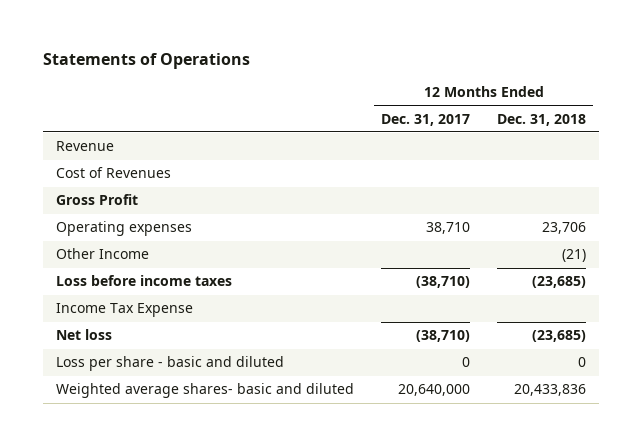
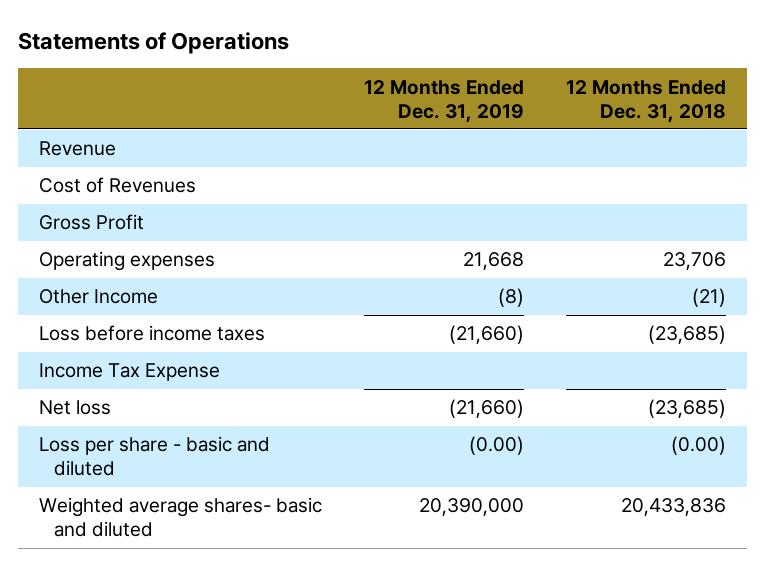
[381,113,471,126] Dec. 31, 2017 -> none
none -> [364,79,525,123] 12 Months Ended Dec. 31, 2019
[578,357,587,368] 0 -> [670,436,726,456] (0.00)

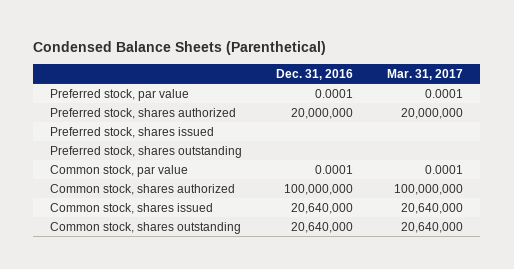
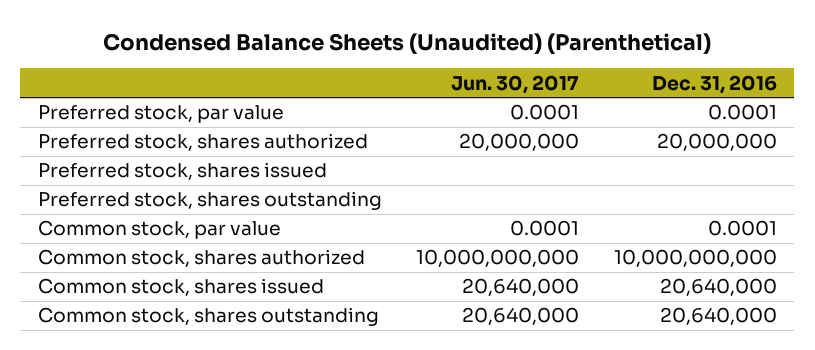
[33,41,327,56] Condensed Balance Sheets (Parenthetical) -> [103,32,712,54] Condensed Balance Sheets (Unaudited) (Parenthetical)
[387,68,464,80] Mar. 31, 2017 -> none
none -> [451,74,580,94] Jun. 30, 2017
[284,183,354,195] 100,000,000 -> [614,249,778,268] 10,000,000,000

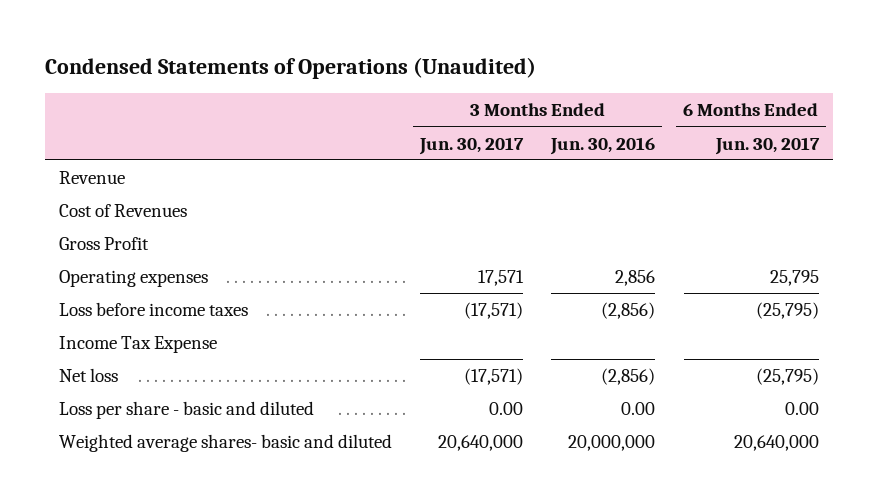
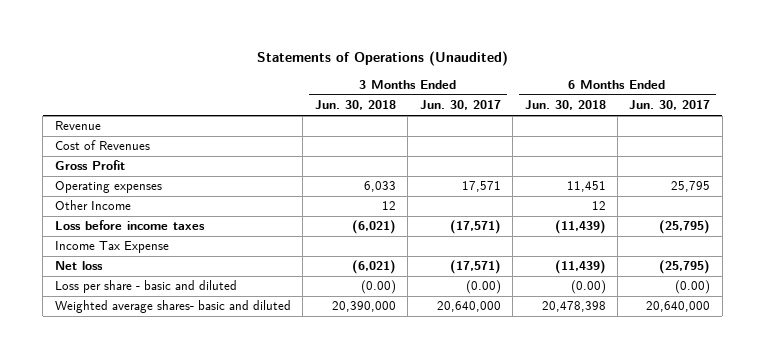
[44,57,536,80] Condensed Statements of Operations (Unaudited) -> [256,51,508,67] Statements of Operations (Unaudited)
[550,136,656,155] Jun. 30, 2016 -> none
none -> [314,100,396,111] Jun. 30, 2018
none -> [524,100,606,111] Jun. 30, 2018
none -> [54,200,131,211] Other Income
[489,402,524,416] 0.00 -> [465,280,501,295] (0.00)
[784,402,819,416] 0.00 -> [675,280,711,295] (0.00)

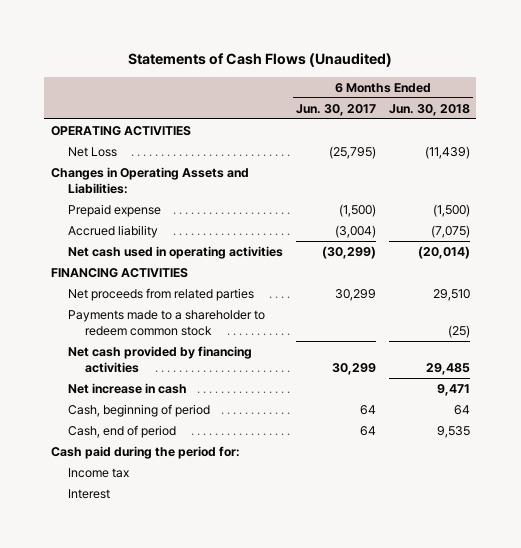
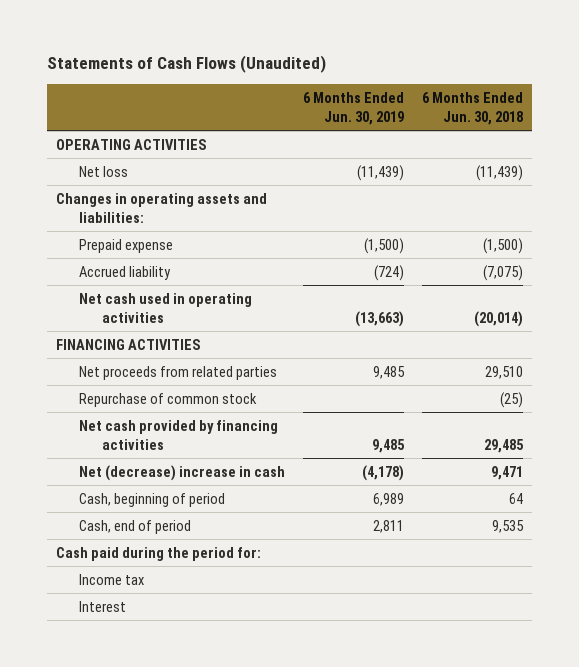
[295,103,376,116] Jun. 30, 2017 -> none
none -> [302,91,404,125] 6 Months Ended Jun. 30, 2019
[68,147,118,158] Net Loss -> [78,165,128,177] Net loss
[50,167,249,195] Changes in Operating Assets and Liabilities: -> [55,192,267,223] Changes in operating assets and liabilities:
[68,310,266,337] Payments made to a shareholder to redeem common stock -> [78,392,257,407] Repurchase of common stock
[68,383,188,395] Net increase in cash -> [78,464,285,481] Net (decrease) increase in cash

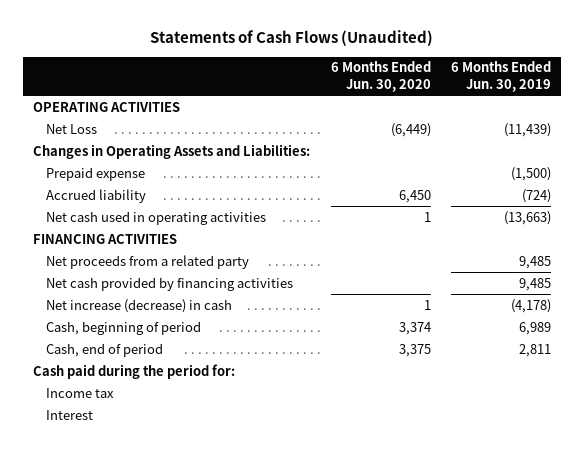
[421,91,523,125] 6 Months Ended Jun. 30, 2018 -> none
none -> [330,61,431,93] 6 Months Ended Jun. 30, 2020
[78,165,128,177] Net loss -> [46,123,98,134] Net Loss
[55,192,267,223] Changes in operating assets and liabilities: -> [33,143,311,159] Changes in Operating Assets and Liabilities:
[78,392,257,407] Repurchase of common stock -> none
[78,365,277,380] Net proceeds from related parties -> [46,254,250,269] Net proceeds from a related party
[78,464,285,481] Net (decrease) increase in cash -> [46,298,233,313] Net increase (decrease) in cash

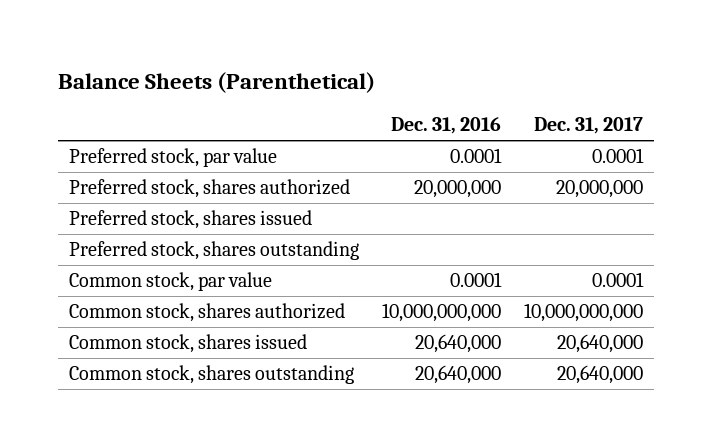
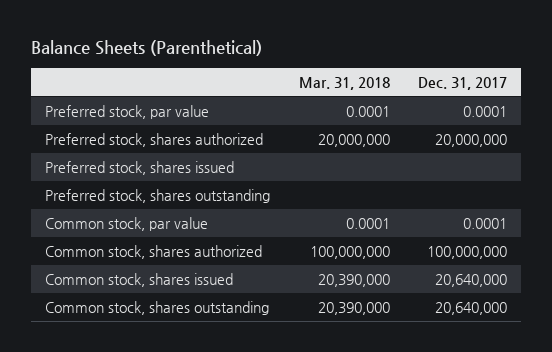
[390,117,501,135] Dec. 31, 2016 -> none
none -> [298,76,390,90] Mar. 31, 2018
[523,303,643,323] 10,000,000,000 -> [426,246,507,260] 100,000,000

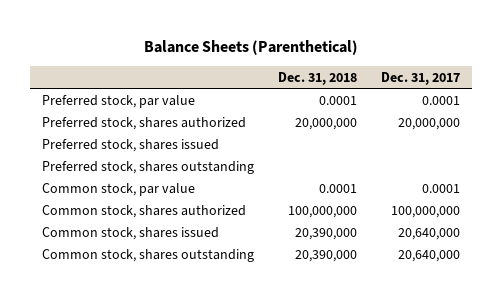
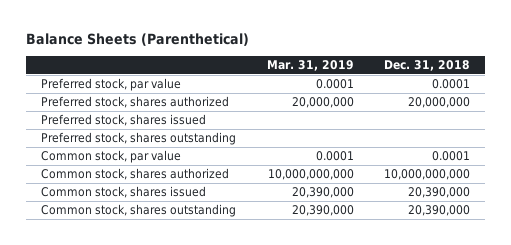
[381,71,461,85] Dec. 31, 2017 -> none
none -> [266,59,354,71] Mar. 31, 2019
[288,205,358,218] 100,000,000 -> [384,169,471,181] 10,000,000,000

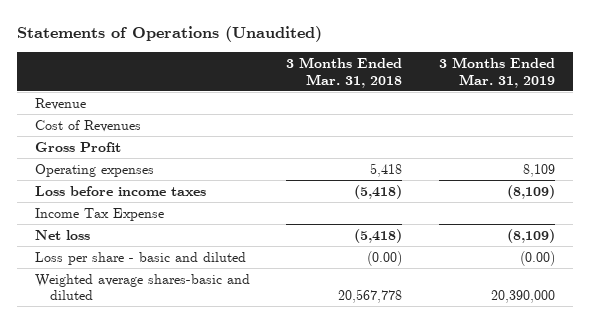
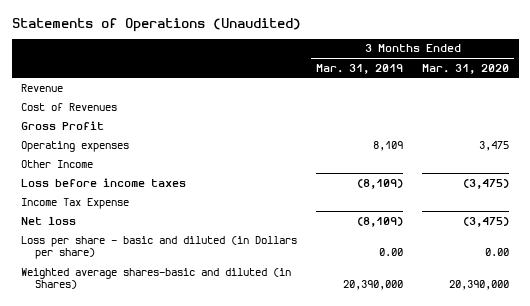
[286,57,403,88] 3 Months Ended Mar. 31, 2018 -> none
none -> [422,63,510,74] Mar. 31, 2020
none -> [21,159,94,168] Other Income
[34,251,246,265] Loss per share - basic and diluted -> [21,235,298,260] Loss per share - basic and diluted (in Dollars per share)
[519,250,555,266] (0.00) -> [379,248,404,257] 0.00
[34,273,250,301] Weighted average shares-basic and diluted -> [21,267,292,290] Weighted average shares-basic and diluted (in Shares)

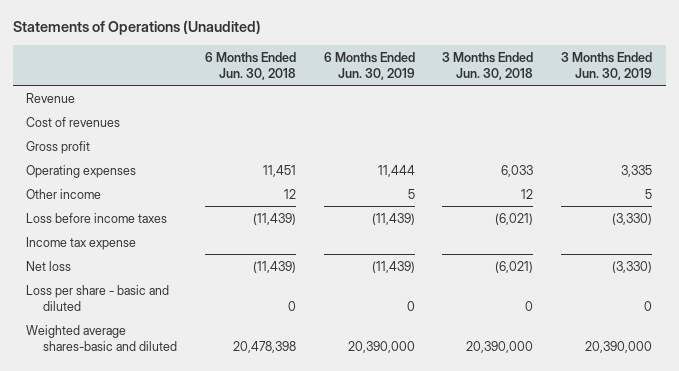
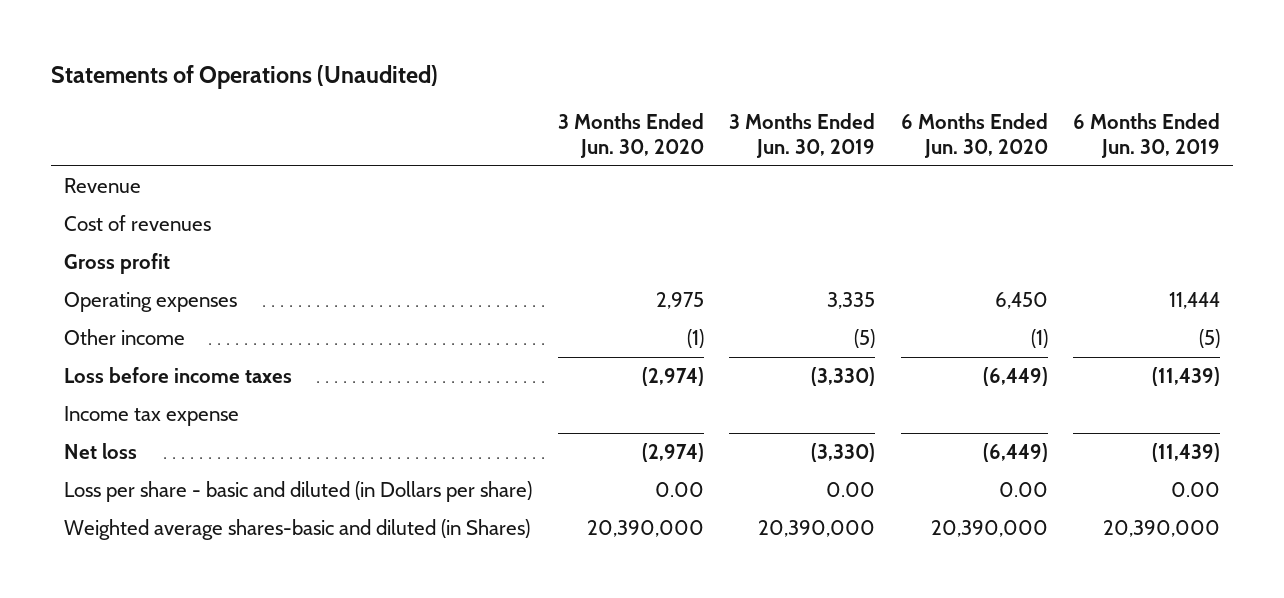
[204,51,296,80] 6 Months Ended Jun. 30, 2018 -> none
[442,51,534,80] 3 Months Ended Jun. 30, 2018 -> none
none -> [557,113,704,158] 3 Months Ended Jun. 30, 2020
none -> [900,113,1048,158] 6 Months Ended Jun. 30, 2020
[407,188,415,199] 5 -> [1199,329,1221,349] (5)
[645,188,653,199] 5 -> [854,329,876,349] (5)
[26,284,170,311] Loss per share - basic and diluted -> [63,481,532,503] Loss per share - basic and diluted (in Dollars per share)
[406,300,415,311] 0 -> [1171,482,1221,498] 0.00
[644,300,653,311] 0 -> [826,482,876,498] 0.00
[26,324,177,351] Weighted average shares-basic and diluted -> [63,519,530,541] Weighted average shares-basic and diluted (in Shares)

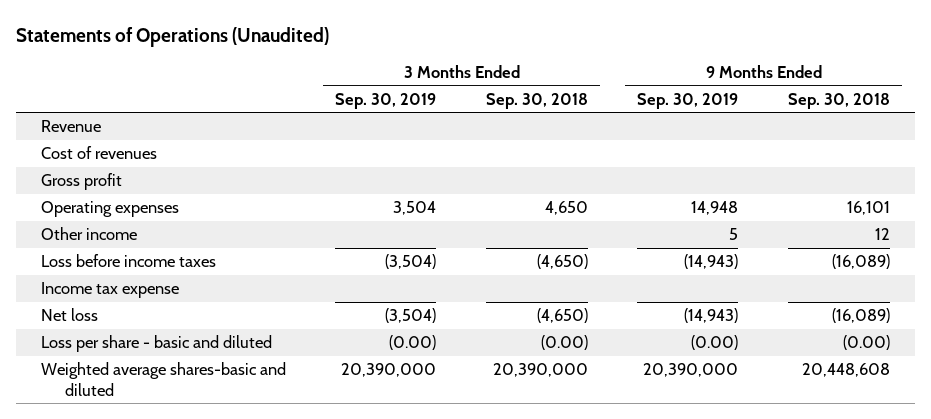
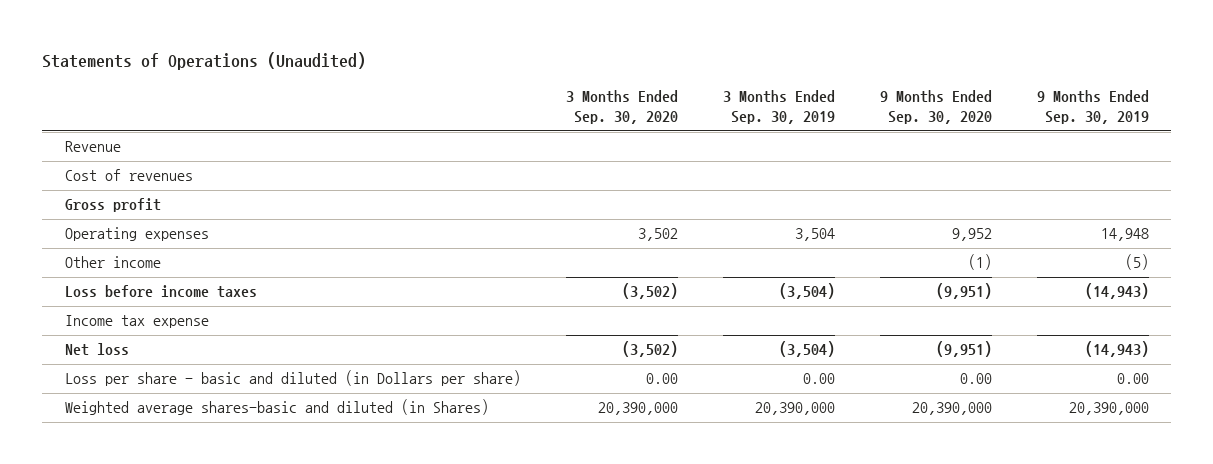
[485,92,588,109] Sep. 30, 2018 -> none
[787,92,890,109] Sep. 30, 2018 -> none
none -> [565,90,678,125] 3 Months Ended Sep. 30, 2020
none -> [879,90,992,125] 9 Months Ended Sep. 30, 2020
[729,228,739,241] 5 -> [1124,254,1149,271] (5)
[40,335,272,353] Loss per share - basic and diluted -> [64,370,521,387] Loss per share - basic and diluted (in Dollars per share)
[389,335,437,351] (0.00) -> [802,373,835,385] 0.00
[691,335,739,351] (0.00) -> [1116,373,1149,385] 0.00
[40,362,286,396] Weighted average shares-basic and diluted -> [64,399,489,416] Weighted average shares-basic and diluted (in Shares)

